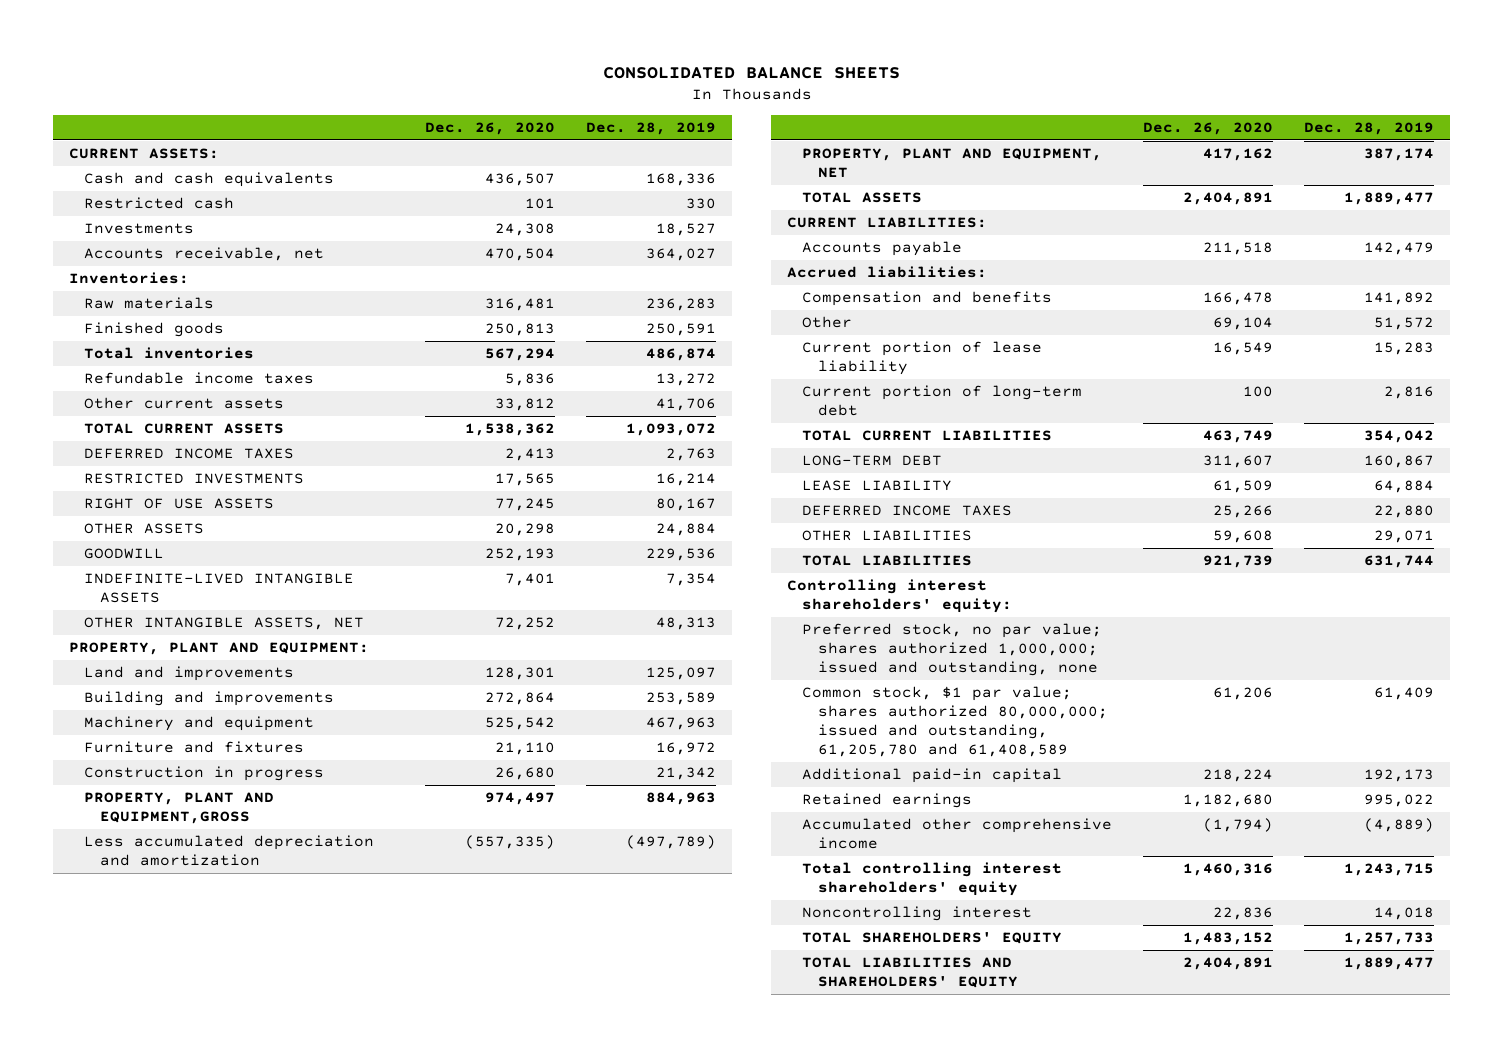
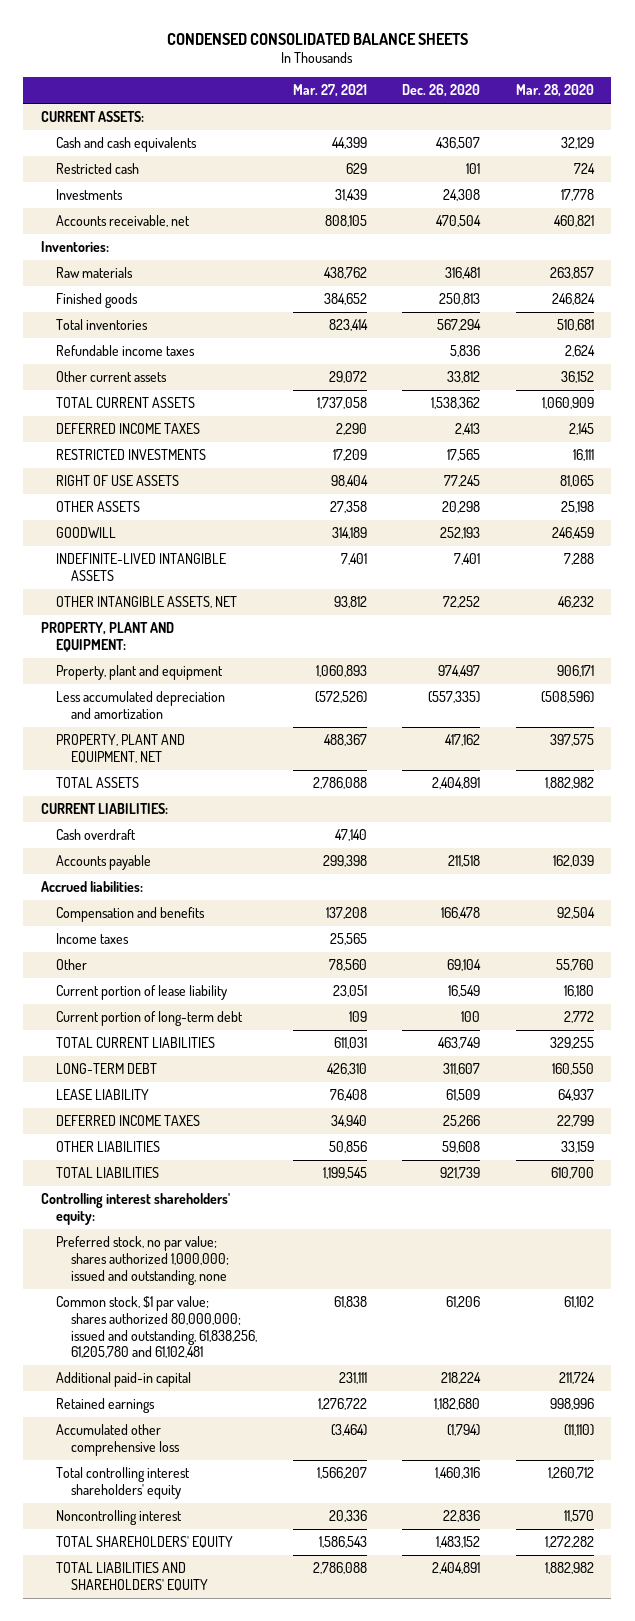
[602,66,900,79] CONSOLIDATED BALANCE SHEETS -> [167,32,469,45] CONDENSED CONSOLIDATED BALANCE SHEETS
[586,122,717,136] Dec. 28, 2019 -> none
none -> [292,84,367,98] Mar. 27, 2021
none -> [515,84,594,98] Mar. 28, 2020
[84,665,295,681] Land and improvements -> none
[84,690,335,706] Building and improvements -> none
[84,715,315,731] Machinery and equipment -> none
[84,740,305,753] Furniture and fixtures -> none
[84,765,325,781] Construction in progress -> none
[84,791,275,825] PROPERTY, PLANT AND EQUIPMENT,GROSS -> [56,665,224,681] Property, plant and equipment
none -> [56,829,137,841] Cash overdraft
none -> [56,933,130,945] Income taxes
[802,685,1109,758] Common stock, $1 par value; shares authorized 80,000,000; issued and outstanding, 61,205,780 and 61,408,589 -> [56,1296,258,1359] Common stock, $1 par value; shares authorized 80,000,000; issued and outstanding, 61,838,256, 61,205,780 and 61,102,481
[802,817,1113,850] Accumulated other comprehensive income -> [56,1424,181,1456] Accumulated other comprehensive loss

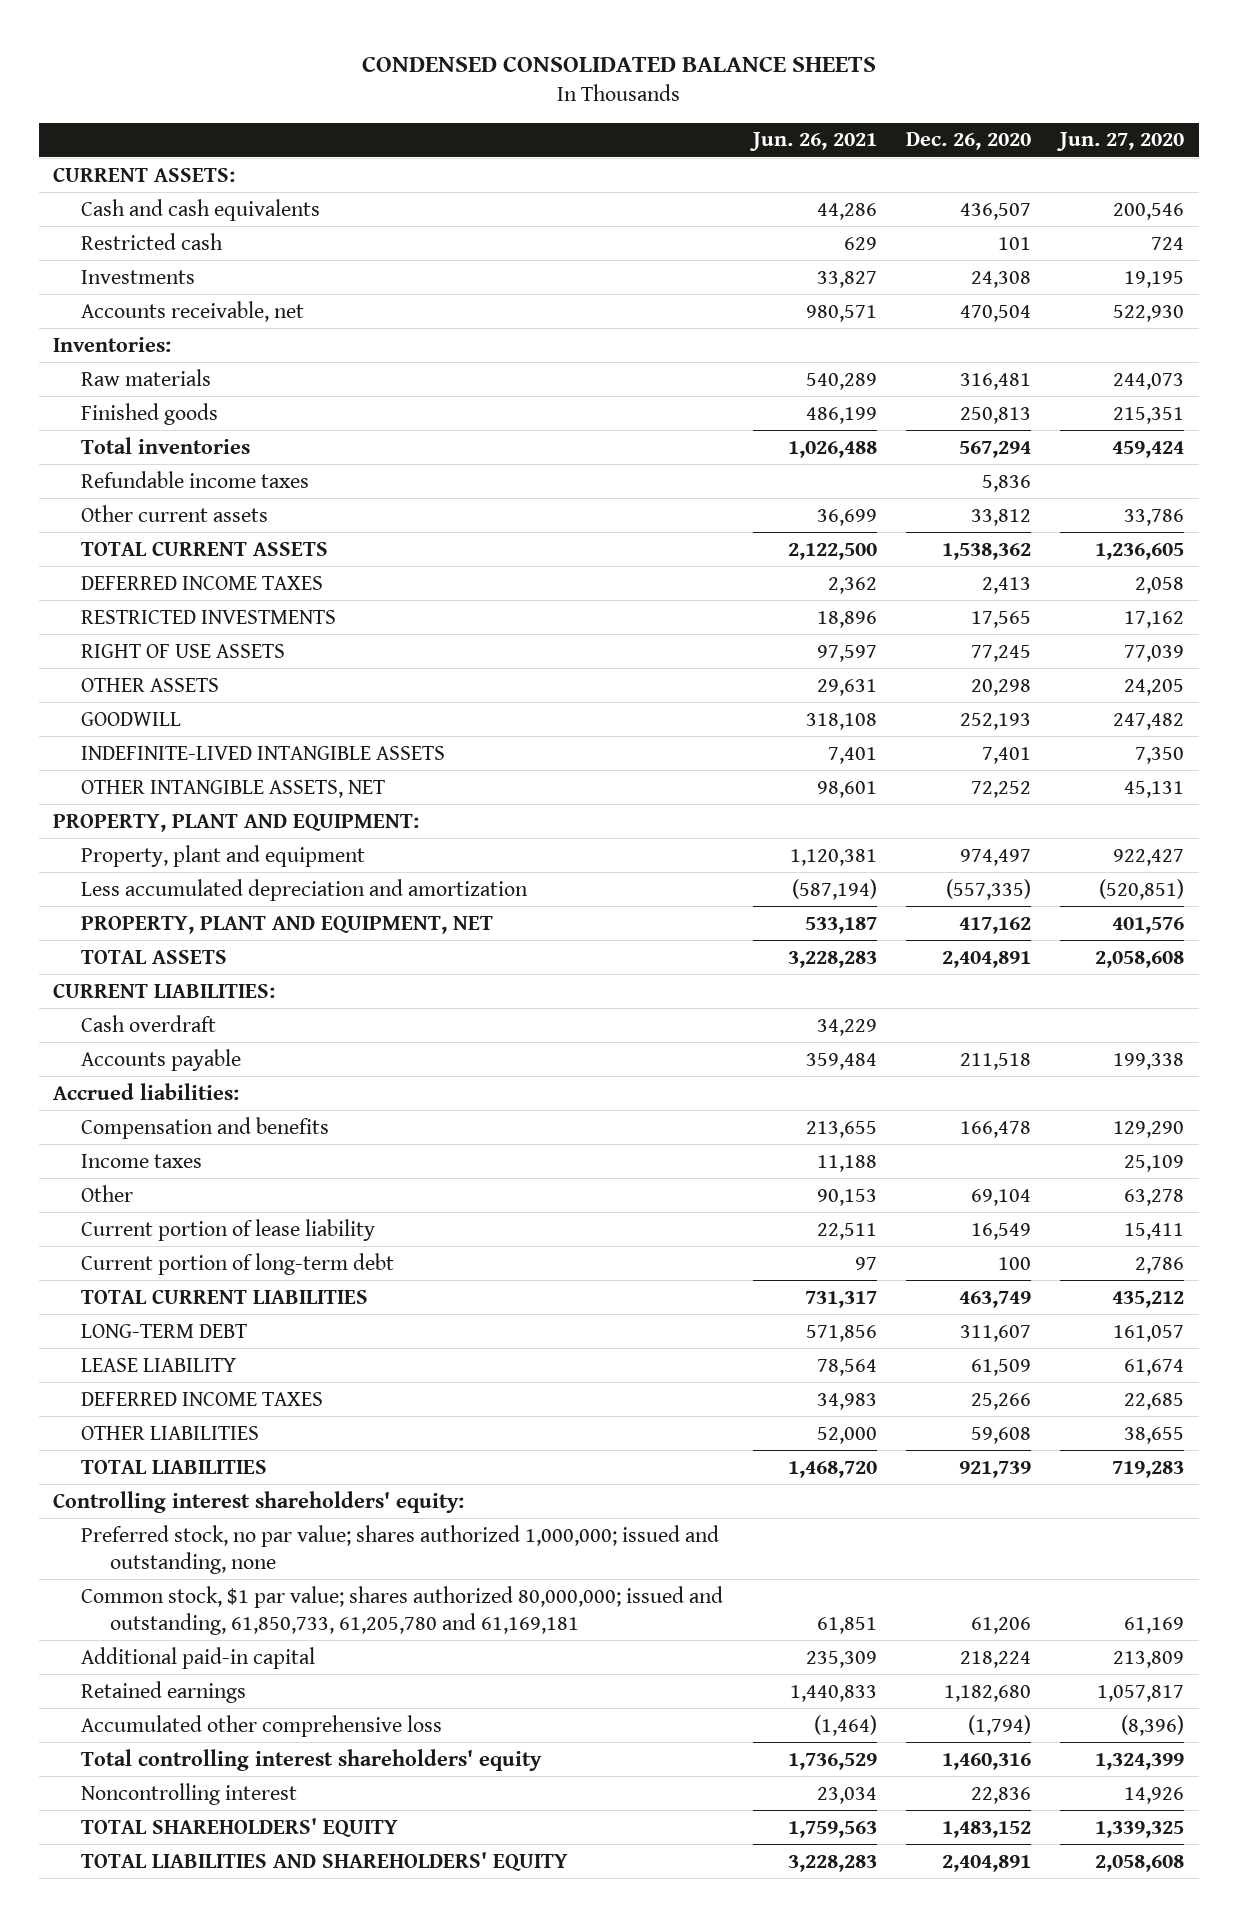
[292,84,367,98] Mar. 27, 2021 -> none
[515,84,594,98] Mar. 28, 2020 -> none
none -> [748,132,877,152] Jun. 26, 2021
none -> [1056,132,1185,152] Jun. 27, 2020
[56,1296,258,1359] Common stock, $1 par value; shares authorized 80,000,000; issued and outstanding, 61,838,256, 61,205,780 and 61,102,481 -> [81,1585,724,1635] Common stock, $1 par value; shares authorized 80,000,000; issued and outstanding, 61,850,733, 61,205,780 and 61,169,181

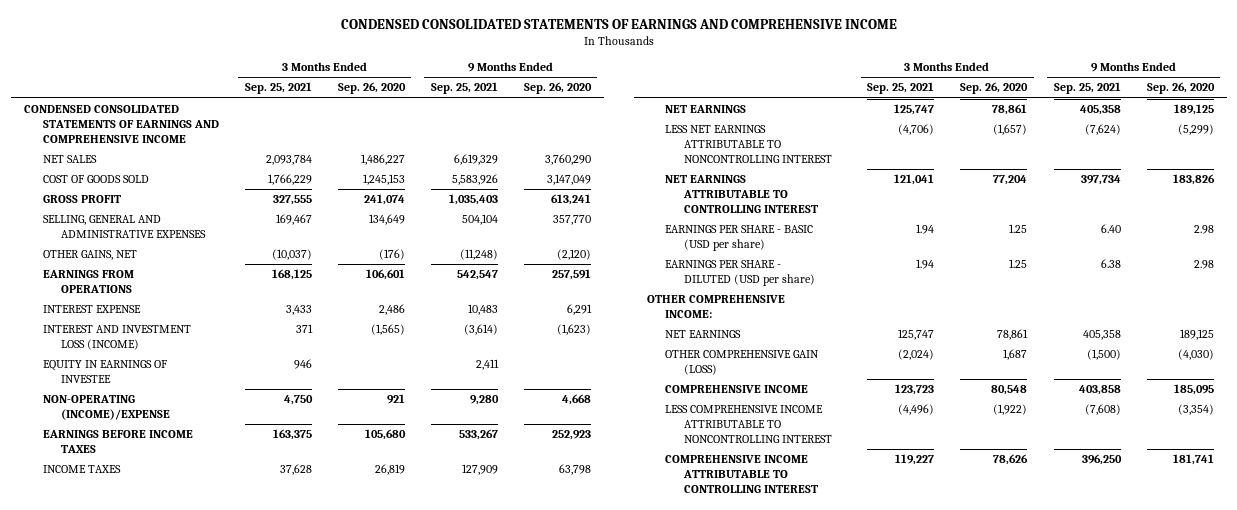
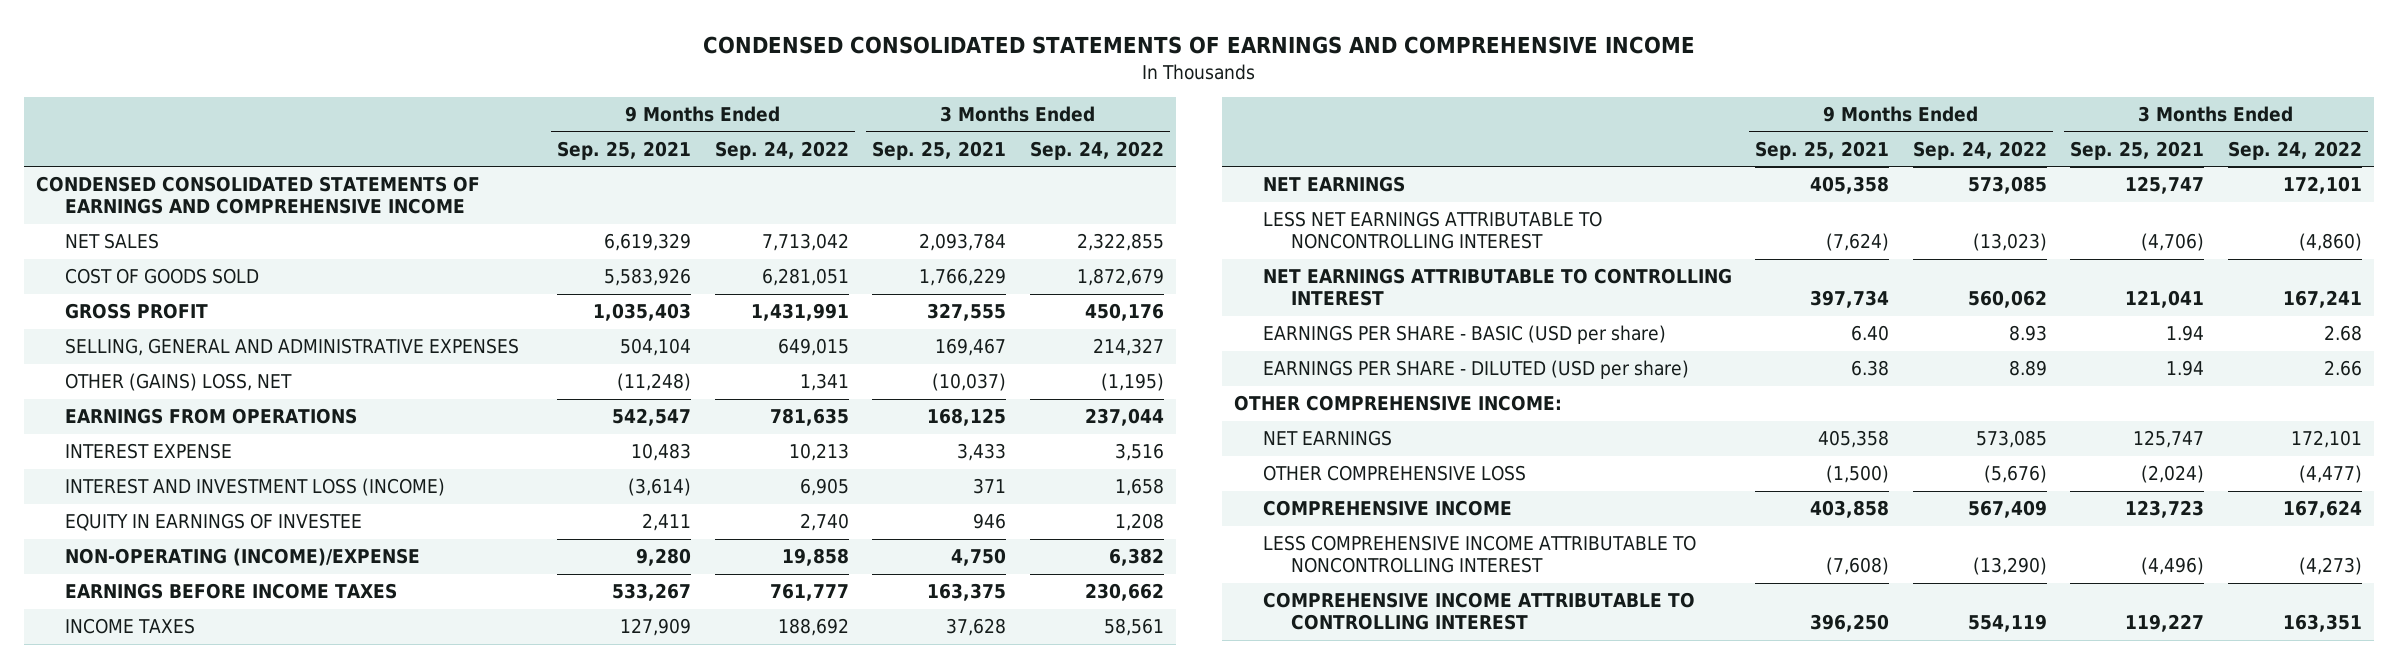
[337,82,406,95] Sep. 26, 2020 -> none
[523,82,592,95] Sep. 26, 2020 -> none
none -> [714,140,849,160] Sep. 24, 2022
none -> [1029,140,1164,160] Sep. 24, 2022
[42,250,137,261] OTHER GAINS, NET -> [64,373,292,392] OTHER (GAINS) LOSS, NET
[665,350,820,375] OTHER COMPREHENSIVE GAIN (LOSS) -> [1262,465,1526,482] OTHER COMPREHENSIVE LOSS

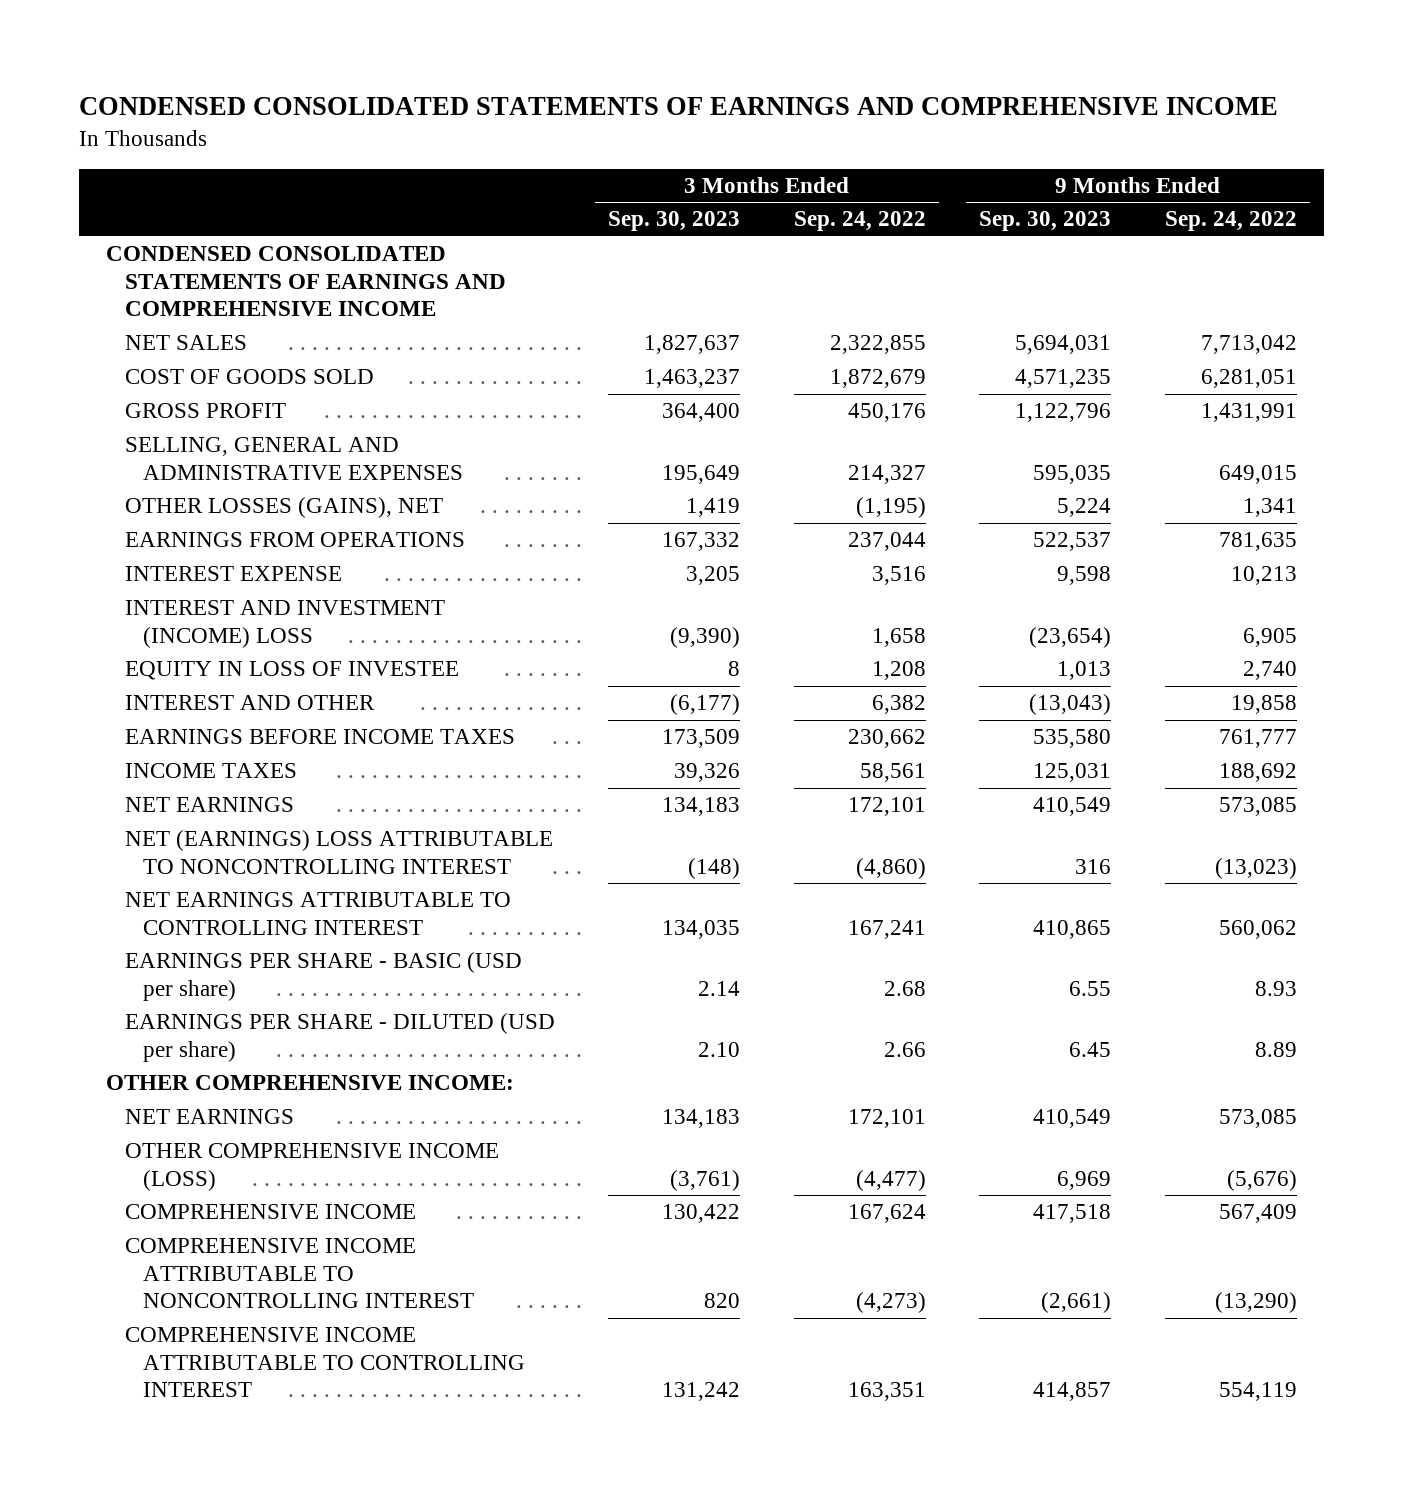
[557,140,692,160] Sep. 25, 2021 -> none
[872,140,1007,160] Sep. 25, 2021 -> none
none -> [608,211,741,232] Sep. 30, 2023
none -> [979,211,1112,232] Sep. 30, 2023
[64,373,292,392] OTHER (GAINS) LOSS, NET -> [124,497,443,519] OTHER LOSSES (GAINS), NET
[64,478,445,497] INTEREST AND INVESTMENT LOSS (INCOME) -> [124,600,445,648] INTEREST AND INVESTMENT (INCOME) LOSS
[64,513,362,532] EQUITY IN EARNINGS OF INVESTEE -> [124,661,459,681] EQUITY IN LOSS OF INVESTEE
[64,548,420,567] NON-OPERATING (INCOME)/EXPENSE -> [124,695,375,711] INTEREST AND OTHER
[1262,211,1602,250] LESS NET EARNINGS ATTRIBUTABLE TO NONCONTROLLING INTEREST -> [124,830,553,874] NET (EARNINGS) LOSS ATTRIBUTABLE TO NONCONTROLLING INTEREST
[1262,465,1526,482] OTHER COMPREHENSIVE LOSS -> [124,1143,499,1191] OTHER COMPREHENSIVE INCOME (LOSS)
[1262,535,1696,574] LESS COMPREHENSIVE INCOME ATTRIBUTABLE TO NONCONTROLLING INTEREST -> [124,1238,475,1309] COMPREHENSIVE INCOME ATTRIBUTABLE TO NONCONTROLLING INTEREST

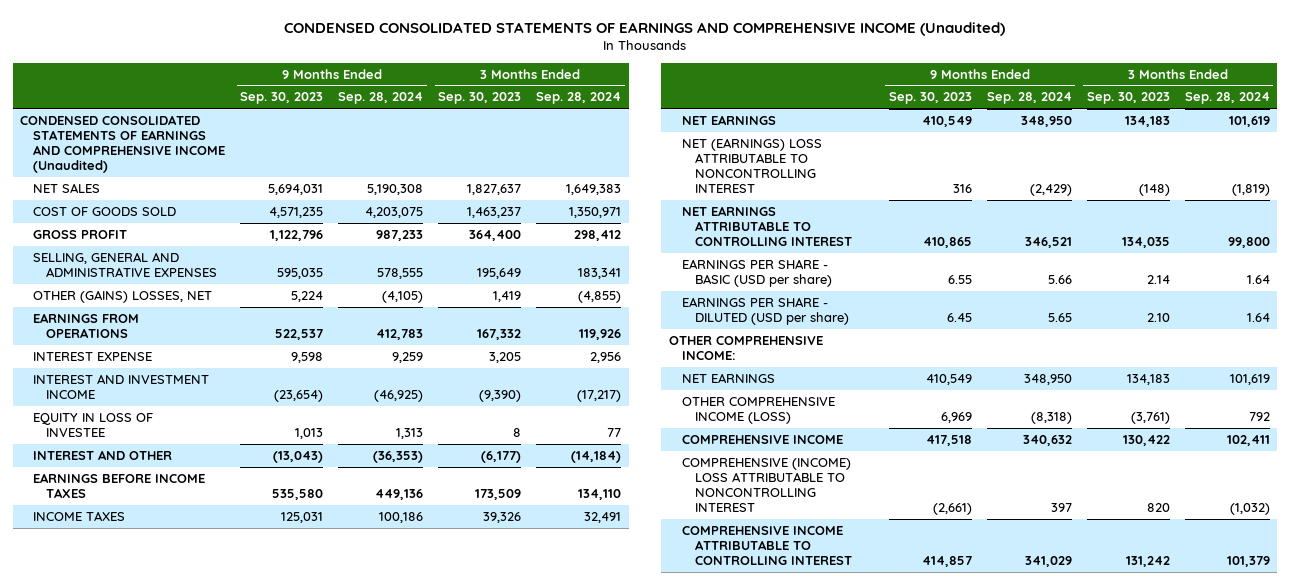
[79,96,1279,115] CONDENSED CONSOLIDATED STATEMENTS OF EARNINGS AND COMPREHENSIVE INCOME -> [283,21,1005,36] CONDENSED CONSOLIDATED STATEMENTS OF EARNINGS AND COMPREHENSIVE INCOME (Unaudited)
[793,211,926,232] Sep. 24, 2022 -> none
[1164,211,1297,232] Sep. 24, 2022 -> none
none -> [338,92,424,105] Sep. 28, 2024
none -> [536,92,622,105] Sep. 28, 2024
[106,246,506,317] CONDENSED CONSOLIDATED STATEMENTS OF EARNINGS AND COMPREHENSIVE INCOME -> [20,114,226,174] CONDENSED CONSOLIDATED STATEMENTS OF EARNINGS AND COMPREHENSIVE INCOME (Unaudited)
[124,497,443,519] OTHER LOSSES (GAINS), NET -> [33,289,213,303] OTHER (GAINS) LOSSES, NET
[124,600,445,648] INTEREST AND INVESTMENT (INCOME) LOSS -> [33,373,210,399] INTEREST AND INVESTMENT INCOME
[124,1238,475,1309] COMPREHENSIVE INCOME ATTRIBUTABLE TO NONCONTROLLING INTEREST -> [681,457,851,513] COMPREHENSIVE (INCOME) LOSS ATTRIBUTABLE TO NONCONTROLLING INTEREST

